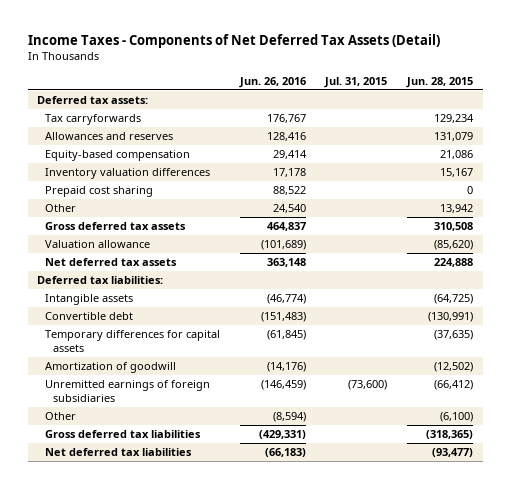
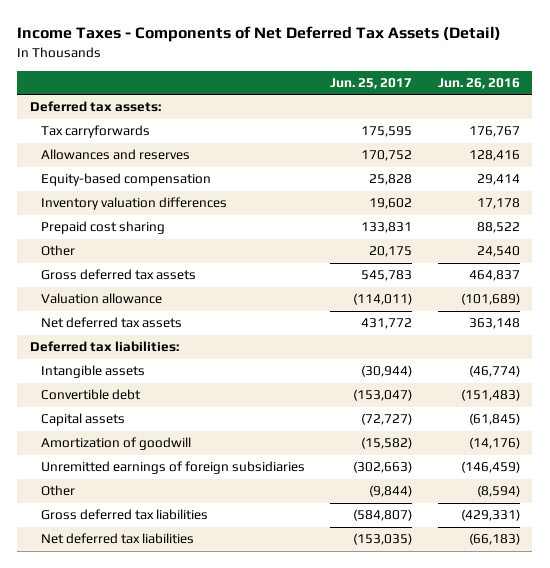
[324,76,388,88] Jul. 31, 2015 -> none
[405,76,473,88] Jun. 28, 2015 -> none
none -> [330,77,413,89] Jun. 25, 2017
[45,330,221,353] Temporary differences for capital assets -> [40,413,125,427] Capital assets

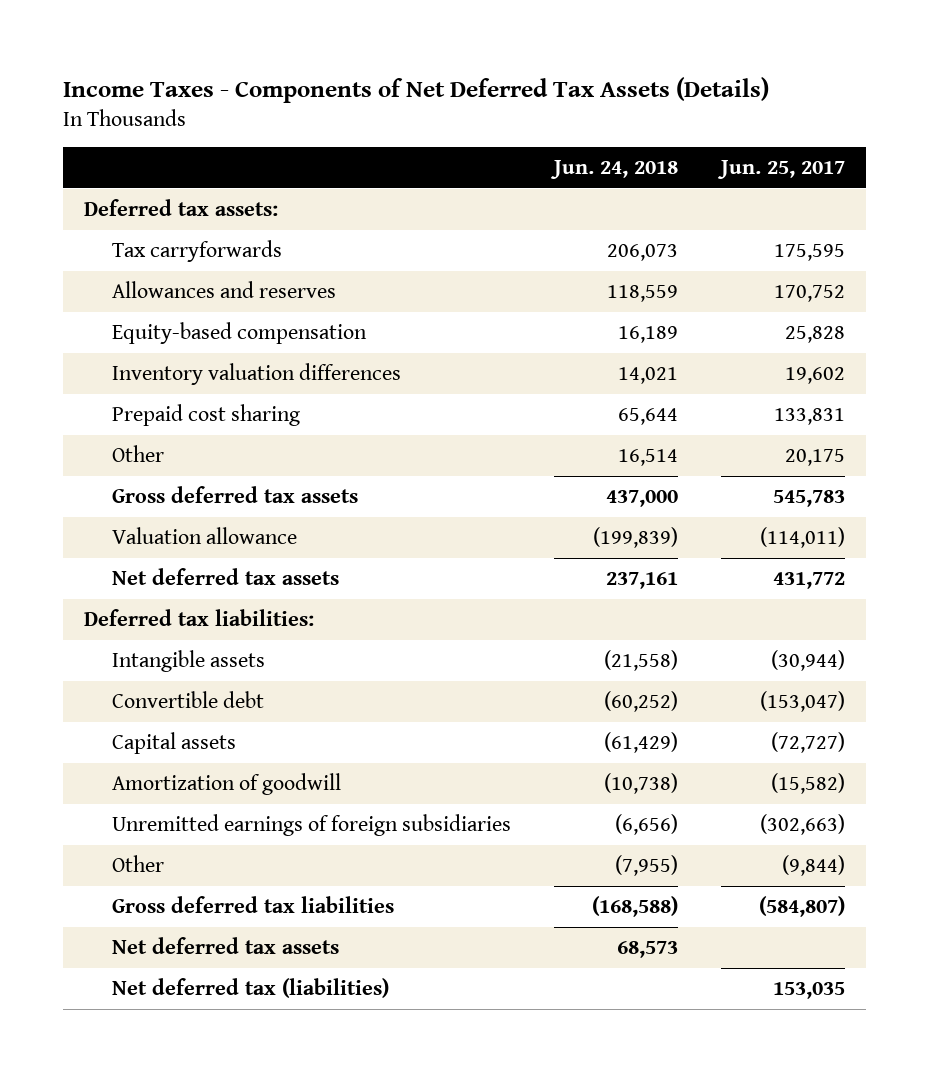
[17,26,502,43] Income Taxes - Components of Net Deferred Tax Assets (Detail) -> [62,76,769,103] Income Taxes - Components of Net Deferred Tax Assets (Details)
[437,77,520,89] Jun. 26, 2016 -> none
none -> [549,160,678,180] Jun. 24, 2018
none -> [111,936,339,954] Net deferred tax assets
[40,533,194,545] Net deferred tax liabilities -> [111,977,389,998] Net deferred tax (liabilities)
[353,533,413,546] (153,035) -> [772,981,845,999] 153,035

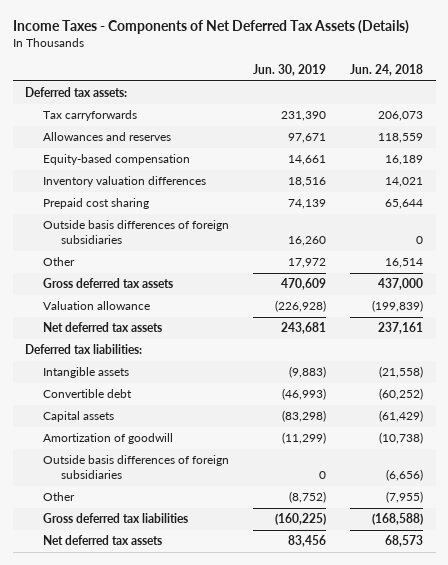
[716,160,845,180] Jun. 25, 2017 -> none
none -> [253,64,327,77] Jun. 30, 2019
none -> [42,220,229,245] Outside basis differences of foreign subsidiaries
[111,813,511,836] Unremitted earnings of foreign subsidiaries -> [42,455,229,480] Outside basis differences of foreign subsidiaries
[111,977,389,998] Net deferred tax (liabilities) -> none

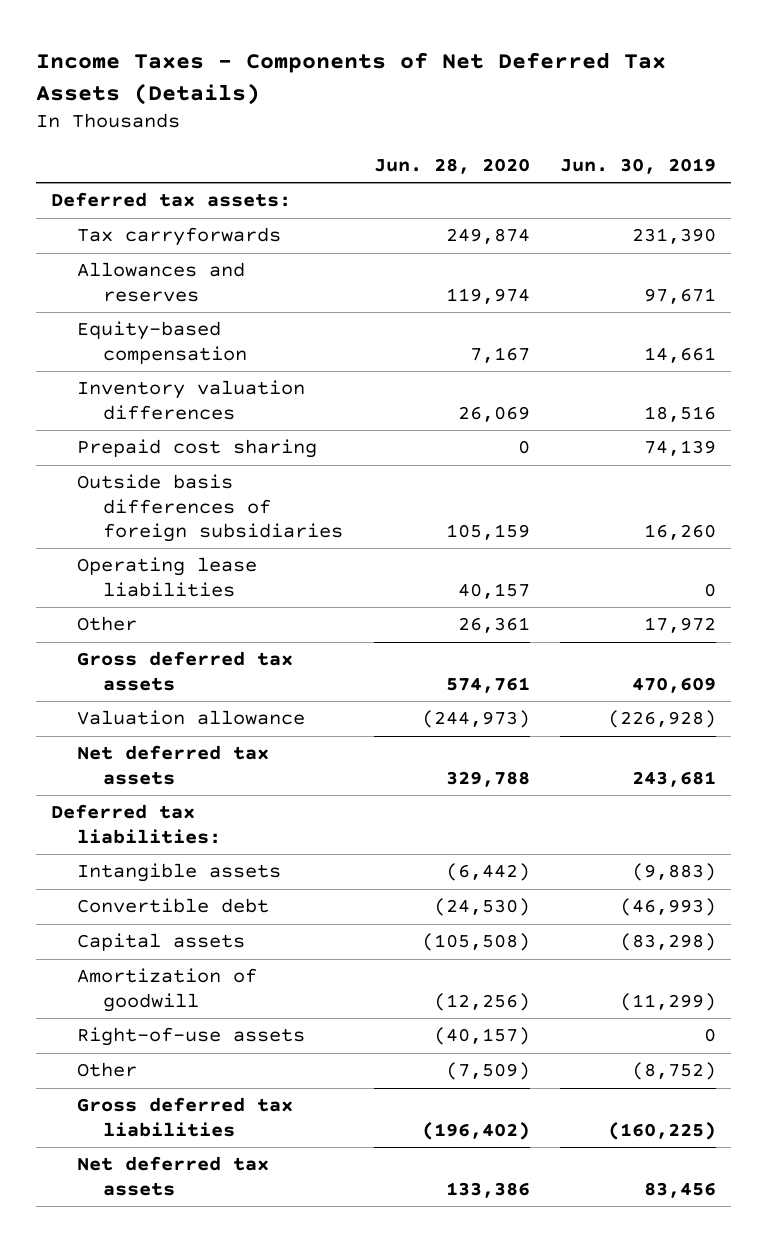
[350,64,424,77] Jun. 24, 2018 -> none
none -> [373,158,530,175] Jun. 28, 2020
none -> [77,557,258,597] Operating lease liabilities
[42,455,229,480] Outside basis differences of foreign subsidiaries -> none
none -> [77,1027,306,1047] Right-of-use assets

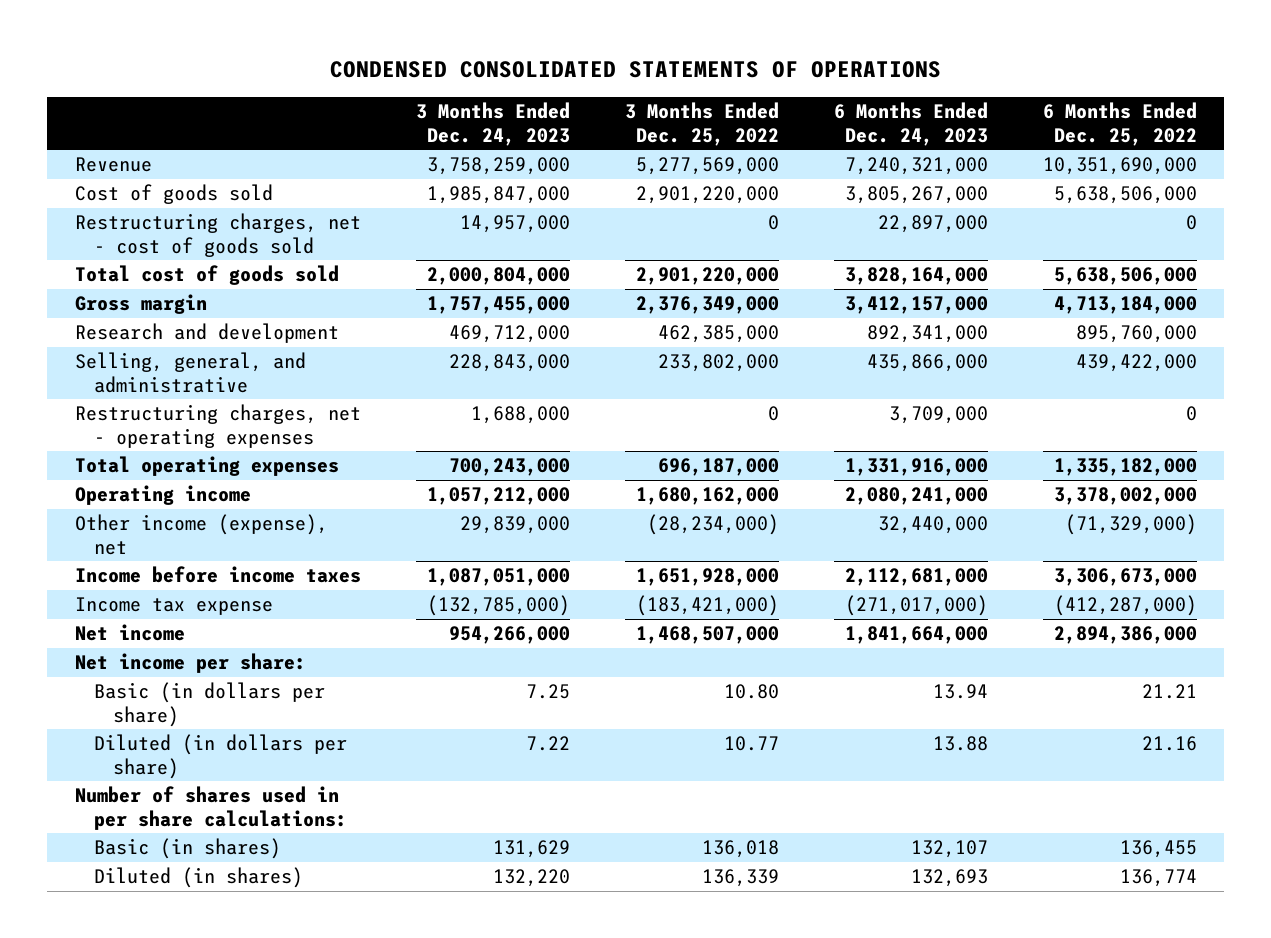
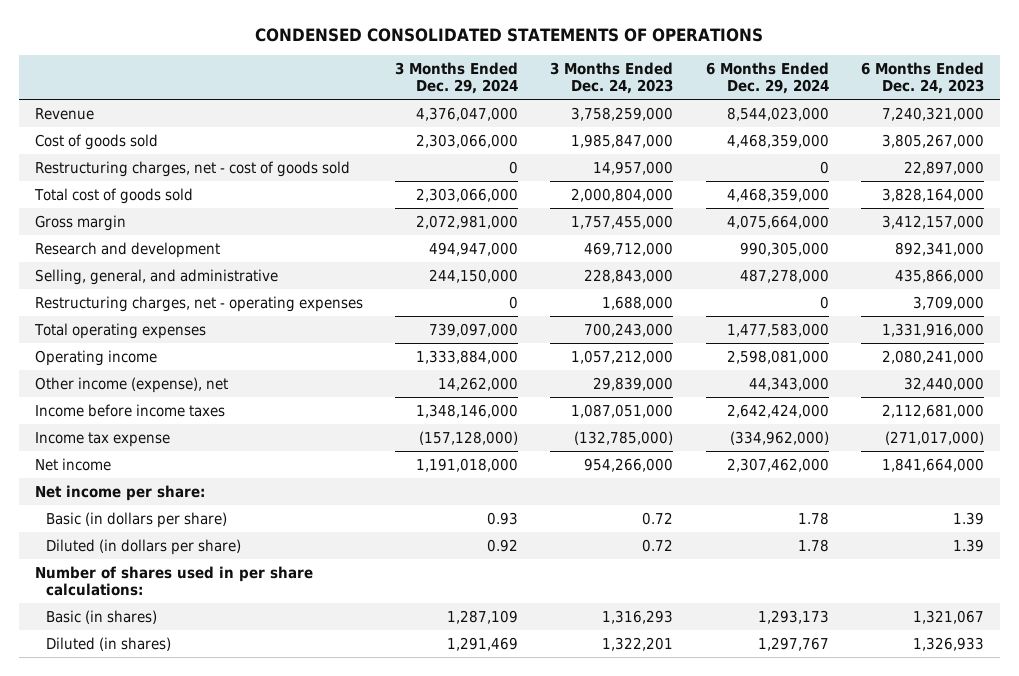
[624,102,779,146] 3 Months Ended Dec. 25, 2022 -> none
[1042,102,1197,146] 6 Months Ended Dec. 25, 2022 -> none
none -> [395,61,519,95] 3 Months Ended Dec. 29, 2024
none -> [705,61,829,95] 6 Months Ended Dec. 29, 2024
[525,684,570,700] 7.25 -> [642,511,674,525] 0.72
[932,684,988,700] 13.94 -> [953,511,985,525] 1.39
[525,736,570,752] 7.22 -> [642,538,674,552] 0.72
[932,736,988,752] 13.88 -> [953,538,985,552] 1.39
[492,840,570,859] 131,629 -> [602,609,674,624] 1,316,293
[910,840,988,859] 132,107 -> [913,609,985,624] 1,321,067
[492,869,570,888] 132,220 -> [602,636,674,651] 1,322,201
[910,869,988,888] 132,693 -> [913,636,985,651] 1,326,933

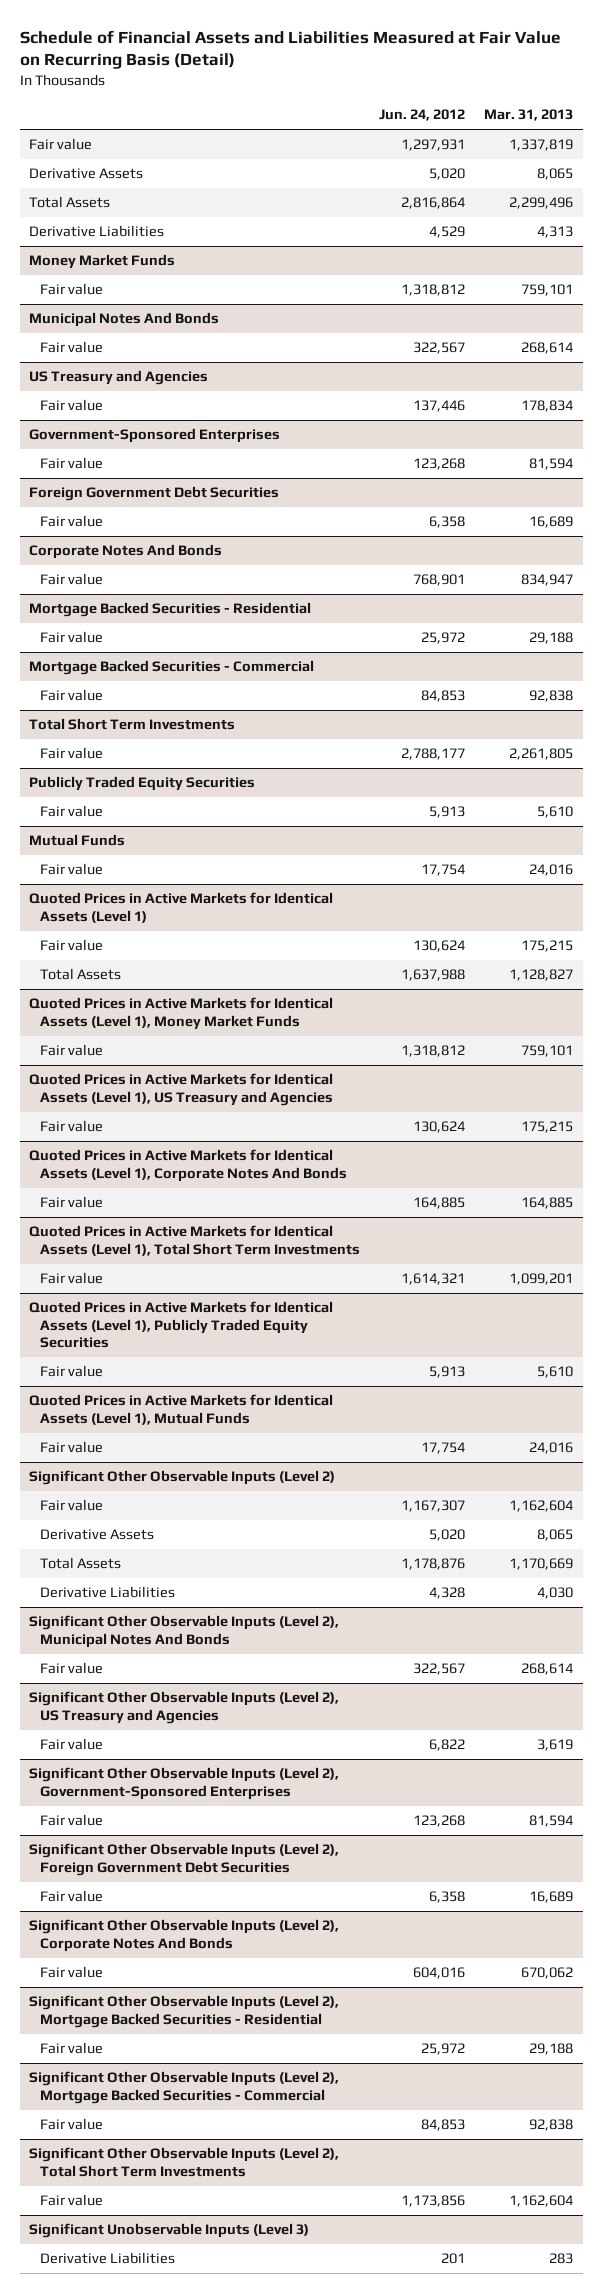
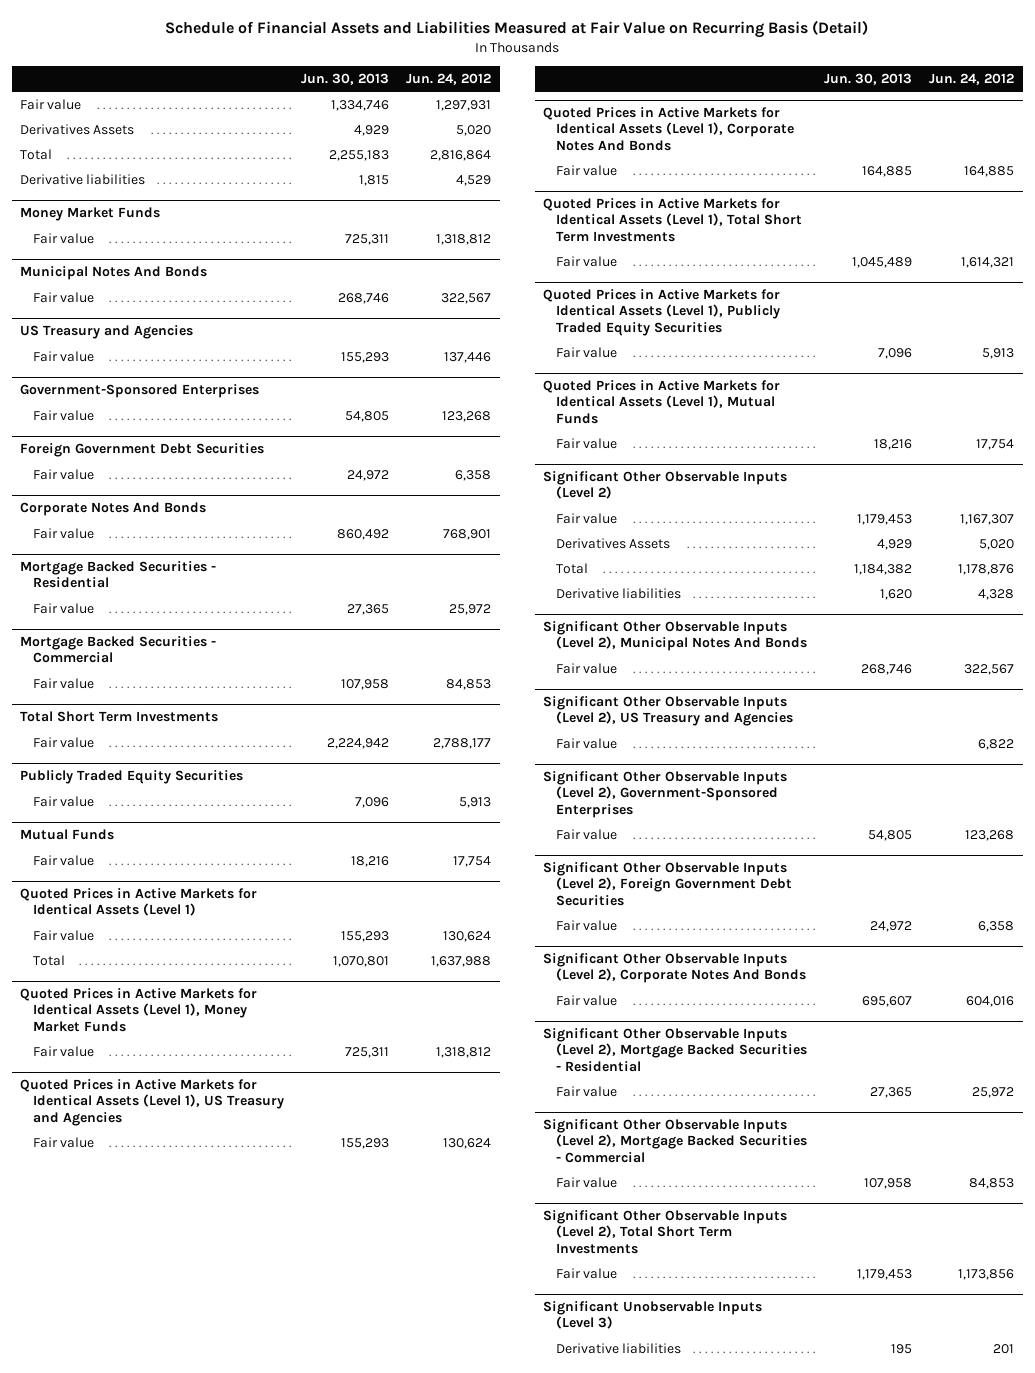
[483,109,573,122] Mar. 31, 2013 -> none
none -> [301,73,390,86] Jun. 30, 2013
[29,168,144,180] Derivative Assets -> [20,124,135,136] Derivatives Assets
[29,196,111,209] Total Assets -> [20,149,53,161] Total
[29,225,165,238] Derivative Liabilities -> [20,174,146,186] Derivative liabilities
[39,968,121,981] Total Assets -> [32,955,65,967] Total
[39,1529,154,1541] Derivative Assets -> [555,538,670,550] Derivatives Assets
[39,1557,121,1570] Total Assets -> [555,563,588,575] Total
[39,1586,175,1599] Derivative Liabilities -> [555,588,681,600] Derivative liabilities
[39,2252,175,2265] Derivative Liabilities -> [555,1343,681,1355] Derivative liabilities

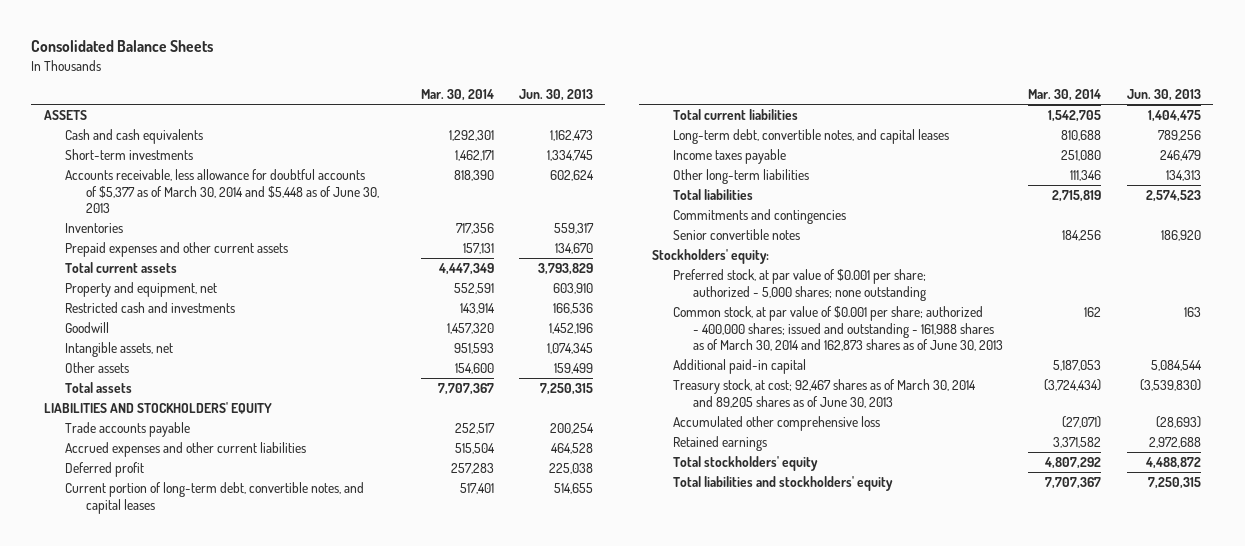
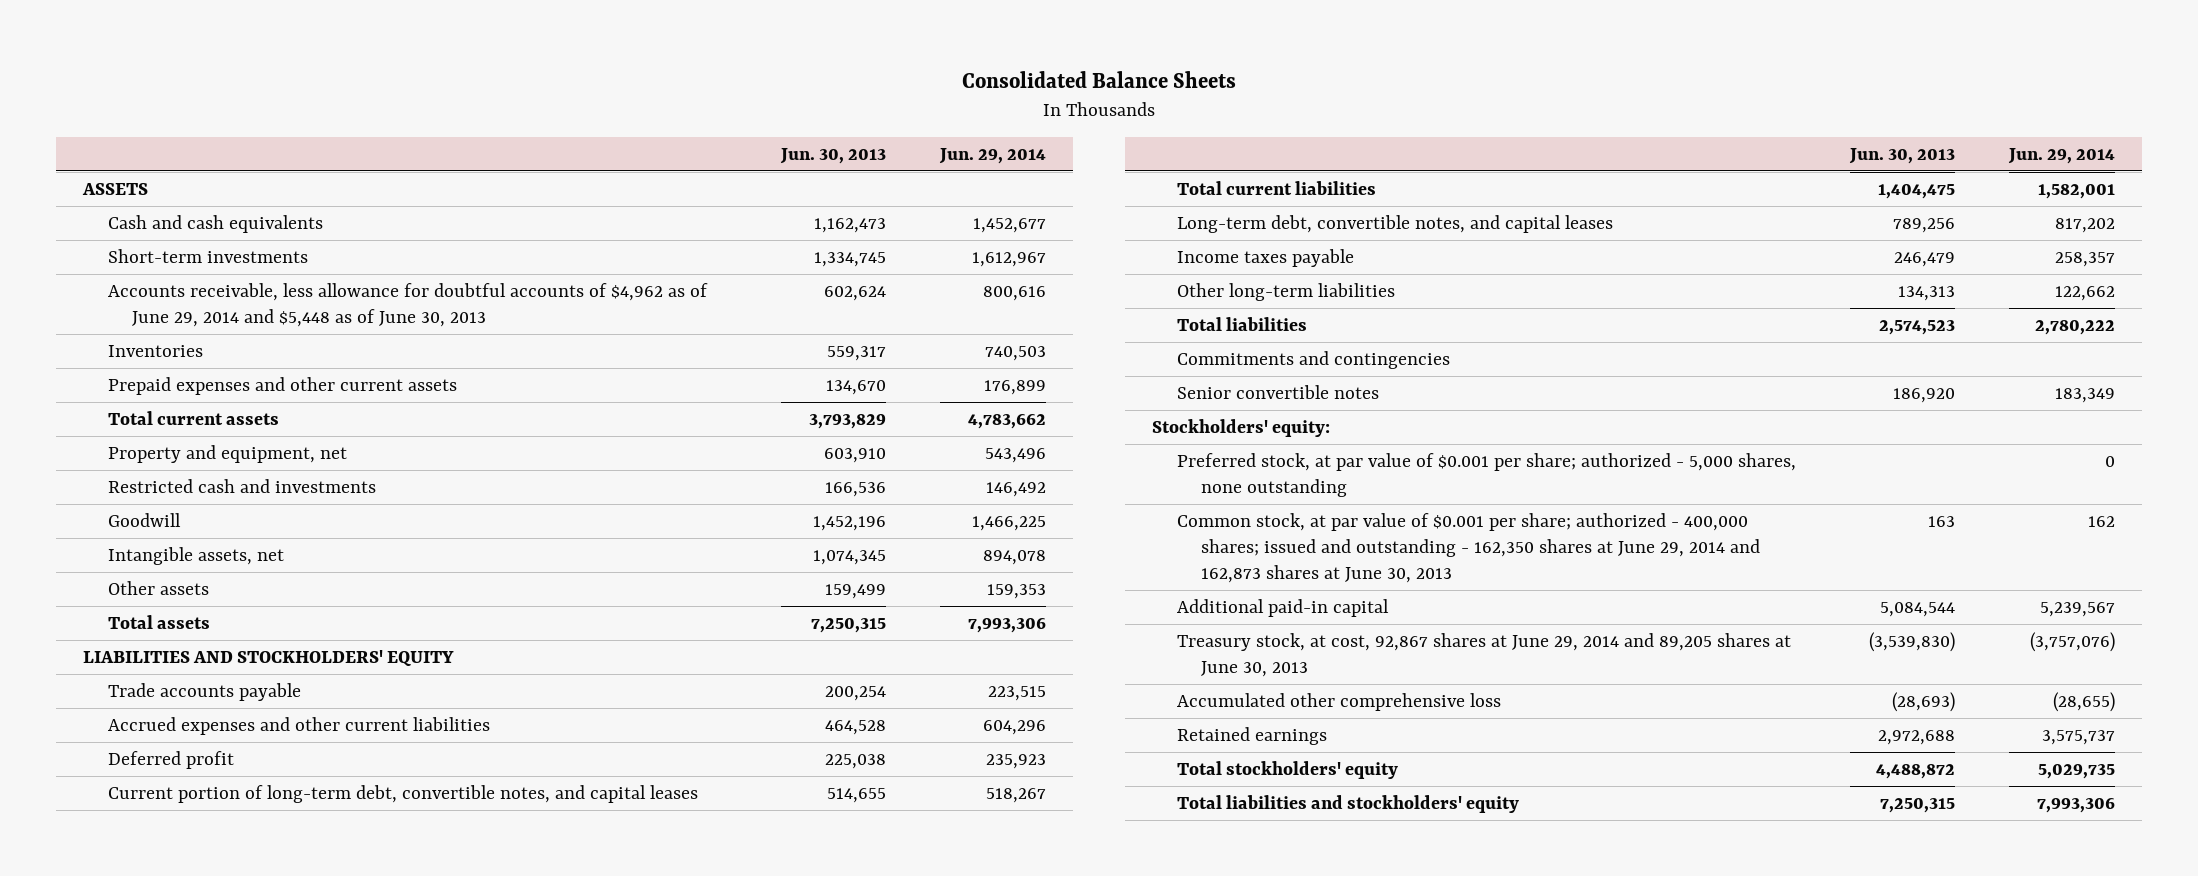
[420,89,494,102] Mar. 30, 2014 -> none
none -> [939,147,1047,164] Jun. 29, 2014
[64,168,379,214] Accounts receivable, less allowance for doubtful accounts of $5,377 as of March 30, 2014 and $5,448 as of June 30, 2013 -> [107,282,708,327] Accounts receivable, less allowance for doubtful accounts of $4,962 as of June 29, 2014 and $5,448 as of June 30, 2013
[672,268,927,301] Preferred stock, at par value of $0.001 per share; authorized - 5,000 shares; none outstanding -> [1176,452,1796,497] Preferred stock, at par value of $0.001 per share; authorized - 5,000 shares, none outstanding
[672,305,1004,352] Common stock, at par value of $0.001 per share; authorized - 400,000 shares; issued and outstanding - 161,988 shares as of March 30, 2014 and 162,873 shares as of June 30, 2013 -> [1176,512,1761,583] Common stock, at par value of $0.001 per share; authorized - 400,000 shares; issued and outstanding - 162,350 shares at June 29, 2014 and 162,873 shares at June 30, 2013
[672,378,976,408] Treasury stock, at cost; 92,467 shares as of March 30, 2014 and 89,205 shares as of June 30, 2013 -> [1176,632,1791,677] Treasury stock, at cost, 92,867 shares at June 29, 2014 and 89,205 shares at June 30, 2013

